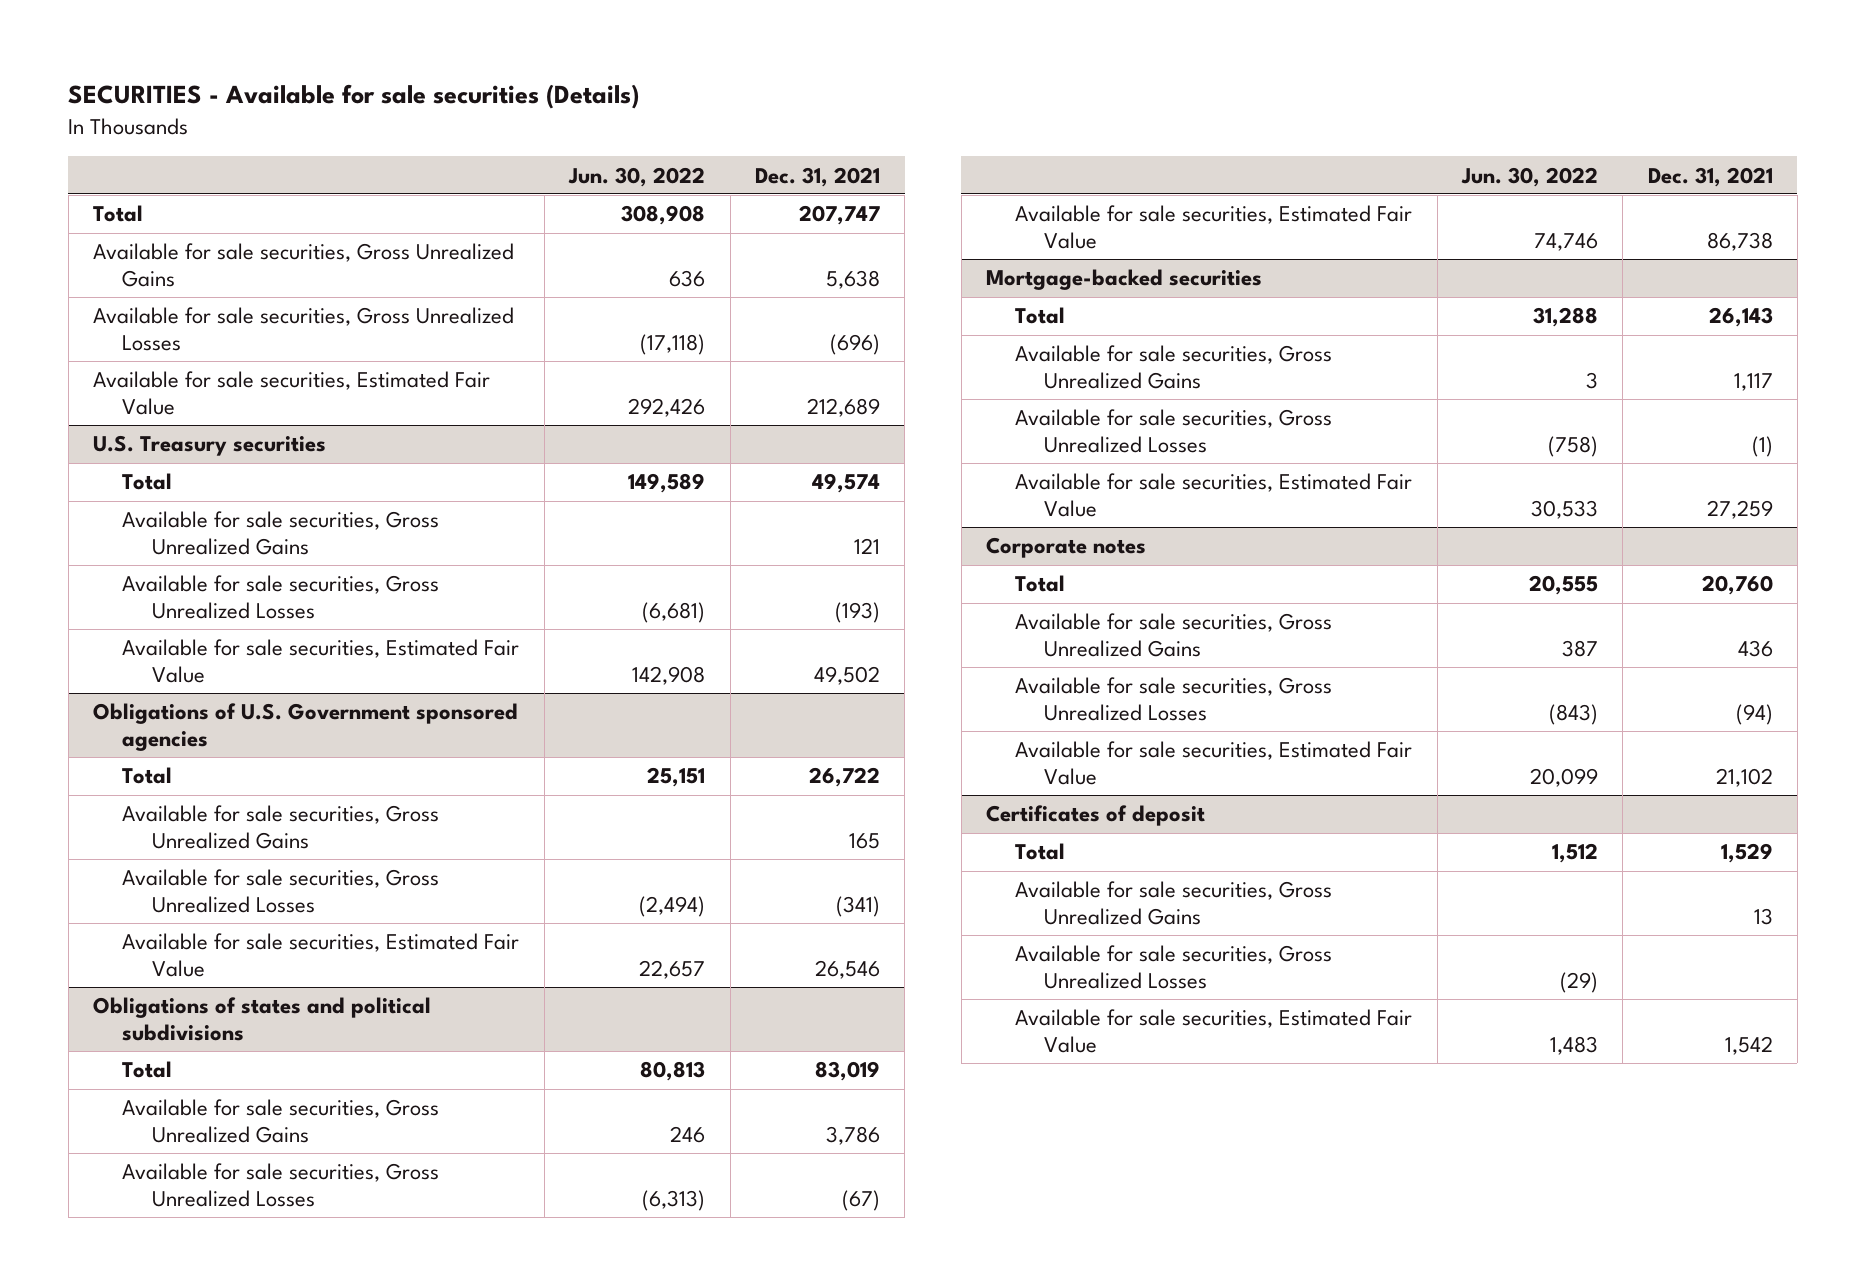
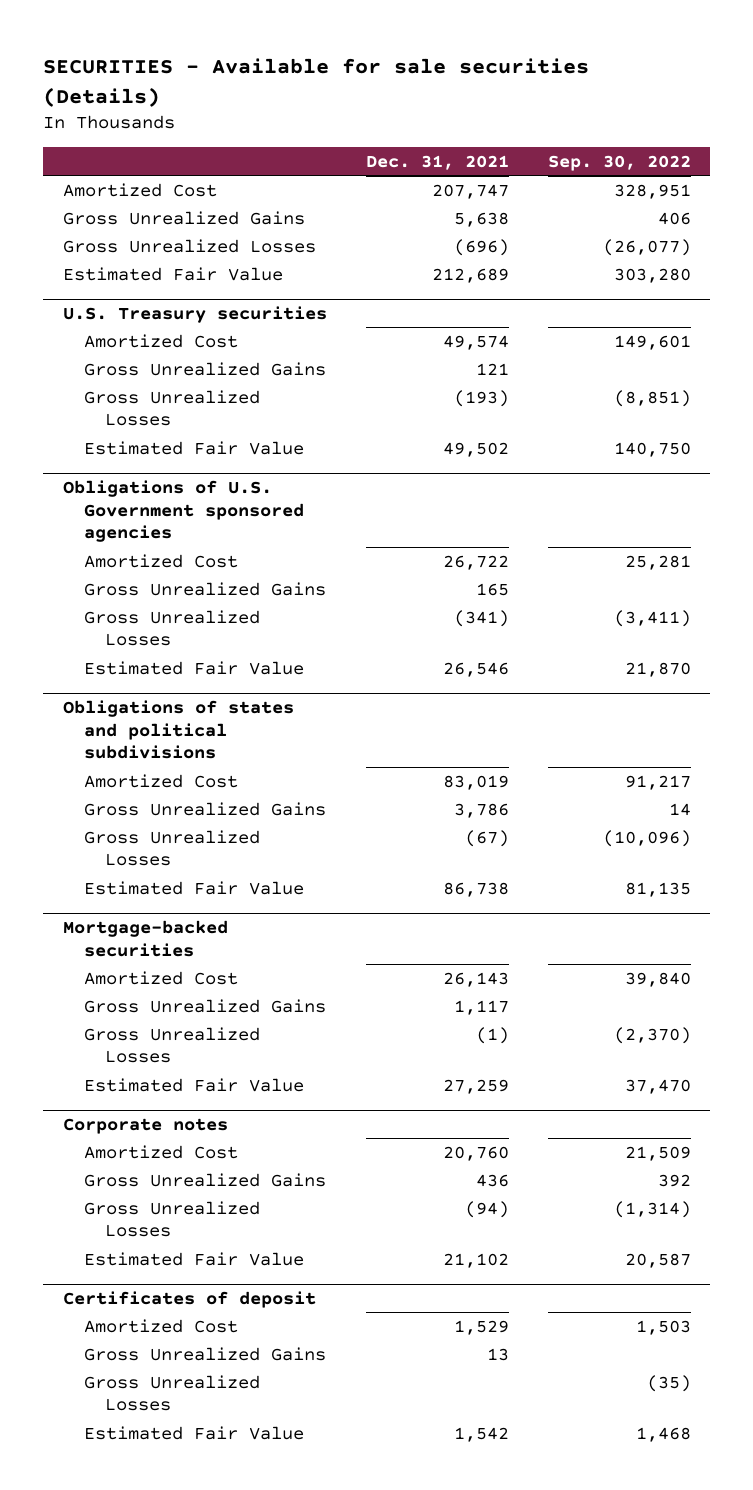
[568,166,706,187] Jun. 30, 2022 -> none
none -> [547,154,691,171] Sep. 30, 2022
[93,205,144,223] Total -> [62,182,217,197] Amortized Cost
[93,243,515,287] Available for sale securities, Gross Unrealized Gains -> [62,210,305,225] Gross Unrealized Gains
[93,307,515,351] Available for sale securities, Gross Unrealized Losses -> [62,238,316,253] Gross Unrealized Losses
[93,371,491,415] Available for sale securities, Estimated Fair Value -> [62,266,283,281] Estimated Fair Value
[122,473,173,491] Total -> [83,333,238,348] Amortized Cost
[122,511,440,555] Available for sale securities, Gross Unrealized Gains -> [83,361,326,376] Gross Unrealized Gains
[122,575,440,619] Available for sale securities, Gross Unrealized Losses -> [83,389,260,427] Gross Unrealized Losses
[122,639,520,683] Available for sale securities, Estimated Fair Value -> [83,440,304,455] Estimated Fair Value
[122,767,173,785] Total -> [83,553,238,568] Amortized Cost
[122,805,440,849] Available for sale securities, Gross Unrealized Gains -> [83,581,326,596] Gross Unrealized Gains
[122,869,440,913] Available for sale securities, Gross Unrealized Losses -> [83,609,260,647] Gross Unrealized Losses
[122,933,520,977] Available for sale securities, Estimated Fair Value -> [83,660,304,675] Estimated Fair Value
[122,1061,173,1079] Total -> [83,773,238,788] Amortized Cost
[122,1099,440,1143] Available for sale securities, Gross Unrealized Gains -> [83,801,326,816] Gross Unrealized Gains
[122,1163,440,1207] Available for sale securities, Gross Unrealized Losses -> [83,829,260,867] Gross Unrealized Losses
[1015,205,1413,249] Available for sale securities, Estimated Fair Value -> [83,880,304,895] Estimated Fair Value
[1015,307,1066,325] Total -> [83,970,238,985] Amortized Cost
[1015,345,1333,389] Available for sale securities, Gross Unrealized Gains -> [83,998,326,1013] Gross Unrealized Gains
[1015,409,1333,453] Available for sale securities, Gross Unrealized Losses -> [83,1026,260,1064] Gross Unrealized Losses
[1015,473,1413,517] Available for sale securities, Estimated Fair Value -> [83,1077,304,1092] Estimated Fair Value
[1015,575,1066,593] Total -> [83,1144,238,1159] Amortized Cost
[1015,613,1333,657] Available for sale securities, Gross Unrealized Gains -> [83,1172,326,1187] Gross Unrealized Gains
[1015,677,1333,721] Available for sale securities, Gross Unrealized Losses -> [83,1200,260,1238] Gross Unrealized Losses
[1015,741,1413,785] Available for sale securities, Estimated Fair Value -> [83,1251,304,1266] Estimated Fair Value
[1015,843,1066,861] Total -> [83,1318,238,1333] Amortized Cost
[1015,881,1333,925] Available for sale securities, Gross Unrealized Gains -> [83,1346,326,1361] Gross Unrealized Gains
[1015,945,1333,989] Available for sale securities, Gross Unrealized Losses -> [83,1374,260,1412] Gross Unrealized Losses
[1015,1009,1413,1053] Available for sale securities, Estimated Fair Value -> [83,1425,304,1440] Estimated Fair Value

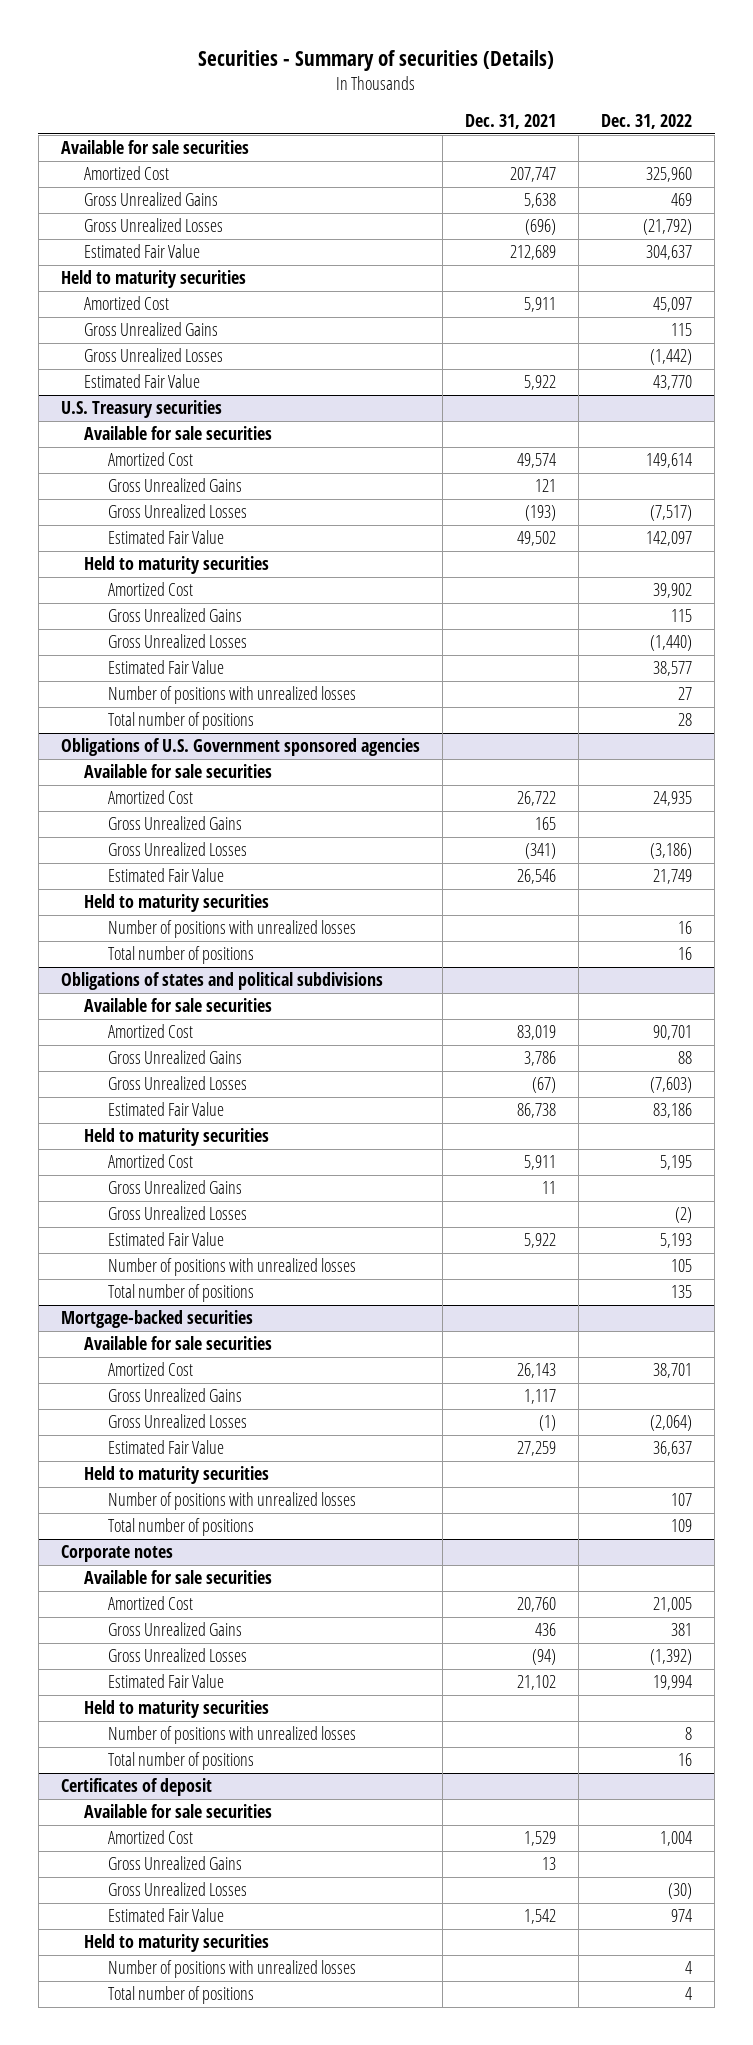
[43,58,590,107] SECURITIES - Available for sale securities (Details) -> [198,49,555,71] Securities - Summary of securities (Details)
[547,154,691,171] Sep. 30, 2022 -> none
none -> [601,113,693,129] Dec. 31, 2022
none -> [60,140,249,155] Available for sale securities
none -> [60,270,246,289] Held to maturity securities
none -> [84,296,170,311] Amortized Cost
none -> [84,322,219,337] Gross Unrealized Gains
none -> [84,348,224,363] Gross Unrealized Losses
none -> [84,374,201,389] Estimated Fair Value
none -> [84,426,273,441] Available for sale securities
none -> [84,556,270,575] Held to maturity securities
none -> [107,582,193,597] Amortized Cost
none -> [107,608,242,623] Gross Unrealized Gains
none -> [107,634,247,649] Gross Unrealized Losses
none -> [107,660,224,675] Estimated Fair Value
none -> [107,686,356,705] Number of positions with unrealized losses
none -> [107,712,254,731] Total number of positions
none -> [84,764,273,779] Available for sale securities
none -> [84,894,270,913] Held to maturity securities
none -> [107,920,356,939] Number of positions with unrealized losses
none -> [107,946,254,965] Total number of positions
none -> [84,998,273,1013] Available for sale securities
none -> [84,1128,270,1147] Held to maturity securities
none -> [107,1154,193,1169] Amortized Cost
none -> [107,1180,242,1195] Gross Unrealized Gains
none -> [107,1206,247,1221] Gross Unrealized Losses
none -> [107,1232,224,1247] Estimated Fair Value
none -> [107,1258,356,1277] Number of positions with unrealized losses
none -> [107,1284,254,1303] Total number of positions
none -> [84,1336,273,1351] Available for sale securities
none -> [84,1466,270,1485] Held to maturity securities
none -> [107,1492,356,1511] Number of positions with unrealized losses
none -> [107,1518,254,1537] Total number of positions
none -> [84,1570,273,1585] Available for sale securities
none -> [84,1700,270,1719] Held to maturity securities
none -> [107,1726,356,1745] Number of positions with unrealized losses
none -> [107,1752,254,1771] Total number of positions
none -> [84,1804,273,1819] Available for sale securities
none -> [84,1934,270,1953] Held to maturity securities
none -> [107,1960,356,1979] Number of positions with unrealized losses
none -> [107,1986,254,2005] Total number of positions

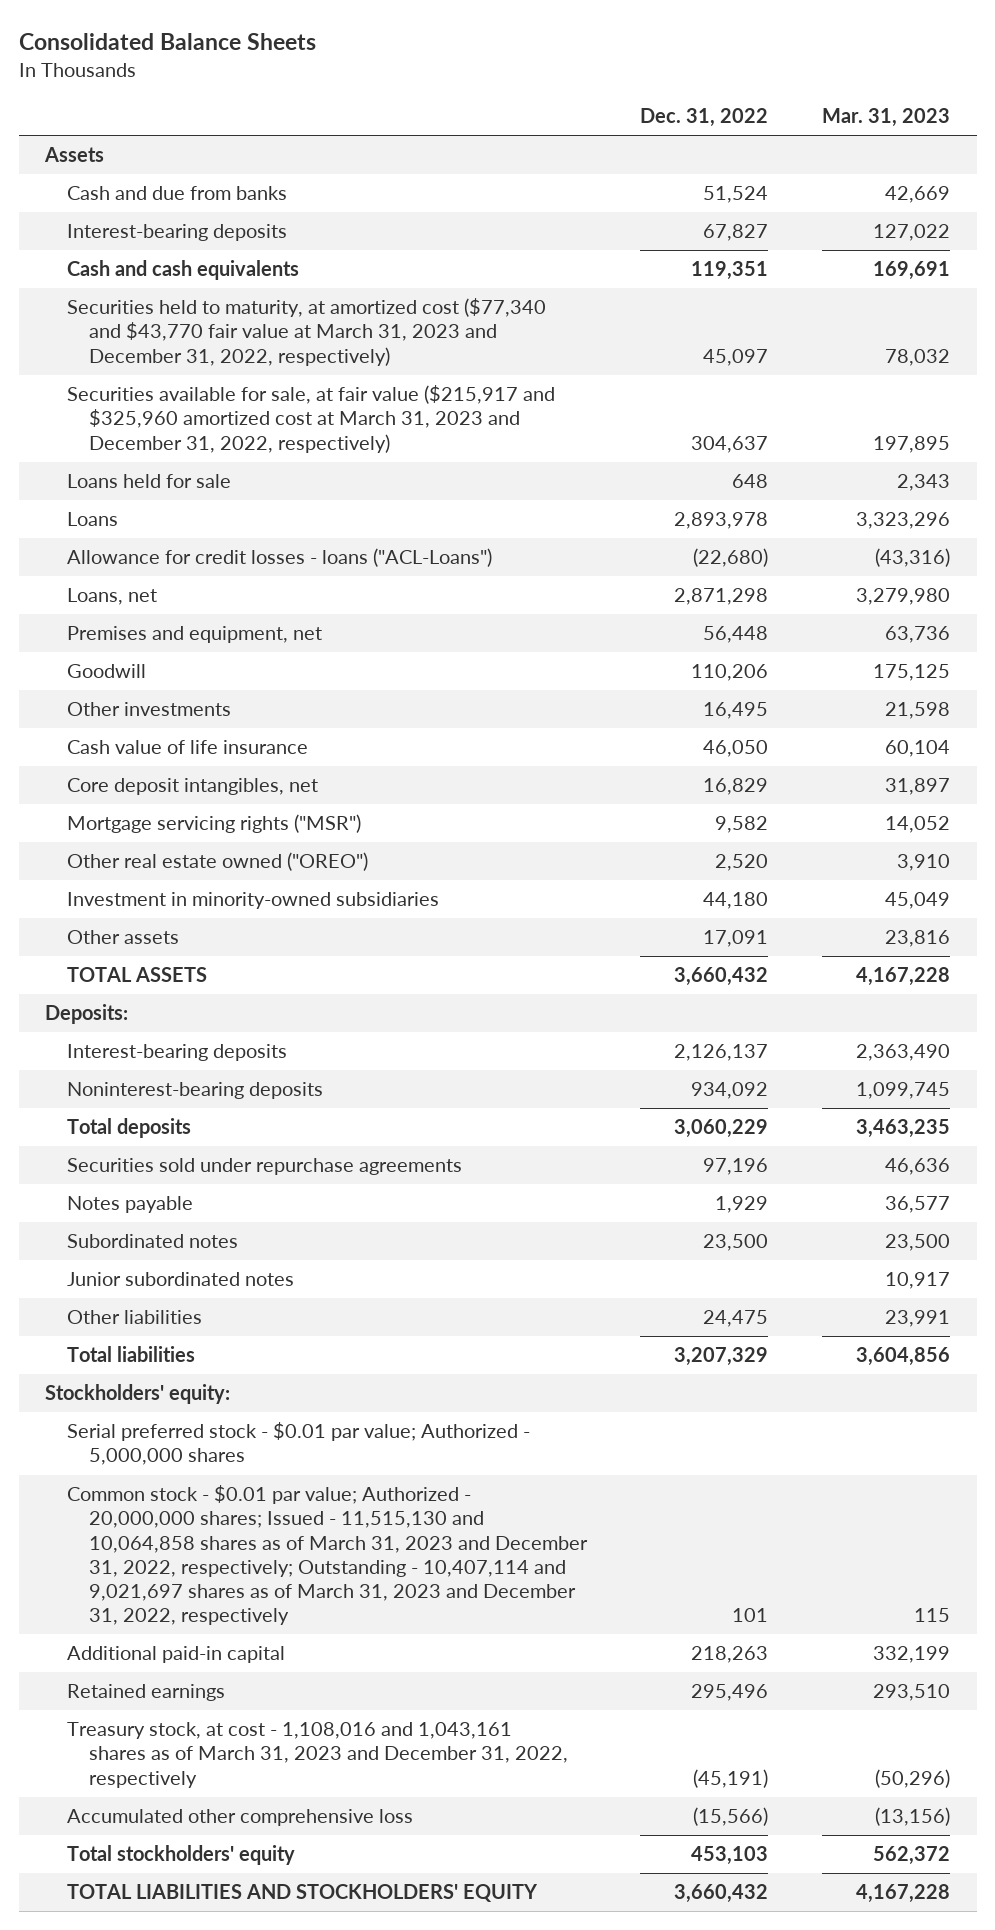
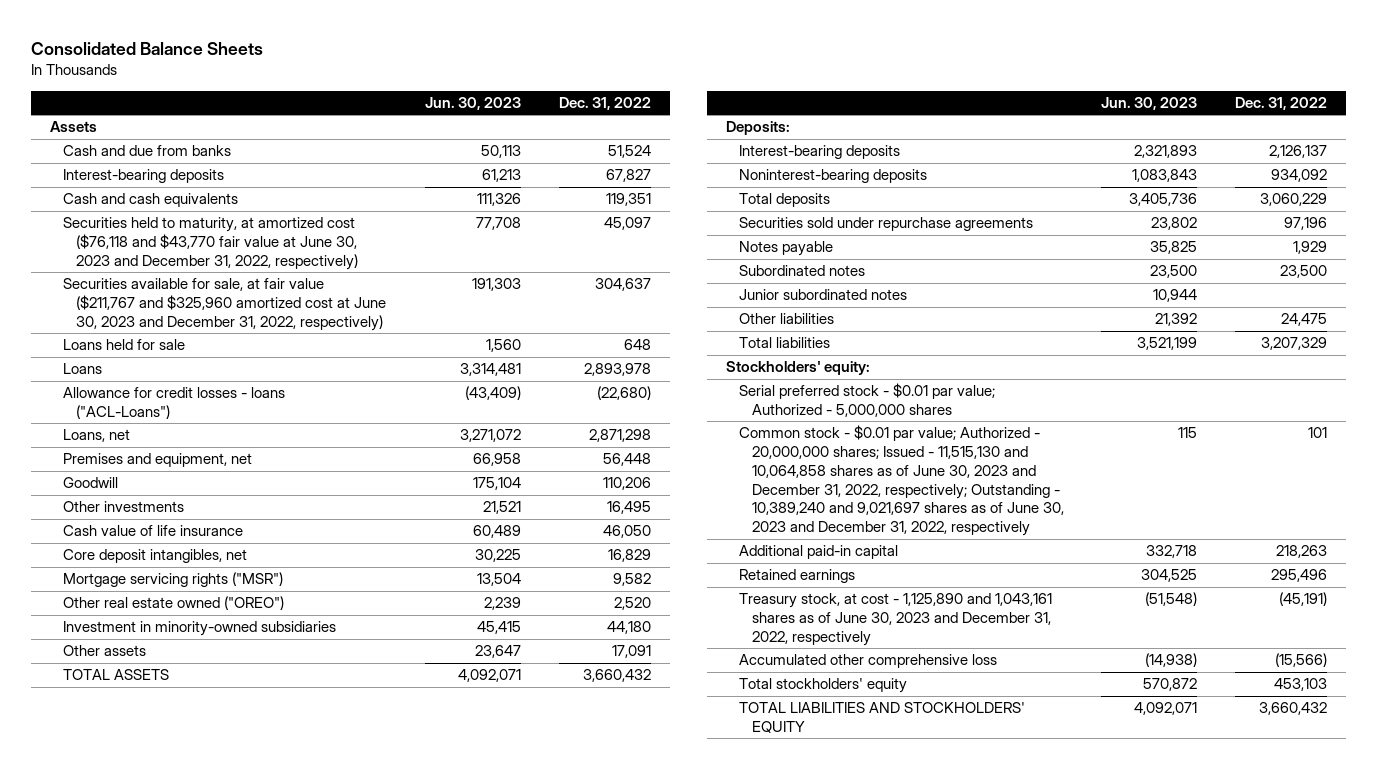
[821,108,950,128] Mar. 31, 2023 -> none
none -> [425,96,522,110] Jun. 30, 2023
[67,298,547,366] Securities held to maturity, at amortized cost ($77,340 and $43,770 fair value at March 31, 2023 and December 31, 2022, respectively) -> [63,217,358,270] Securities held to maturity, at amortized cost ($76,118 and $43,770 fair value at June 30, 2023 and December 31, 2022, respectively)
[67,385,556,453] Securities available for sale, at fair value ($215,917 and $325,960 amortized cost at March 31, 2023 and December 31, 2022, respectively) -> [63,278,386,331] Securities available for sale, at fair value ($211,767 and $325,960 amortized cost at June 30, 2023 and December 31, 2022, respectively)
[67,1485,588,1625] Common stock - $0.01 par value; Authorized - 20,000,000 shares; Issued - 11,515,130 and 10,064,858 shares as of March 31, 2023 and December 31, 2022, respectively; Outstanding - 10,407,114 and 9,021,697 shares as of March 31, 2023 and December 31, 2022, respectively -> [739,425,1064,537] Common stock - $0.01 par value; Authorized - 20,000,000 shares; Issued - 11,515,130 and 10,064,858 shares as of June 30, 2023 and December 31, 2022, respectively; Outstanding - 10,389,240 and 9,021,697 shares as of June 30, 2023 and December 31, 2022, respectively
[67,1722,568,1788] Treasury stock, at cost - 1,108,016 and 1,043,161 shares as of March 31, 2023 and December 31, 2022, respectively -> [739,593,1053,646] Treasury stock, at cost - 1,125,890 and 1,043,161 shares as of June 30, 2023 and December 31, 2022, respectively

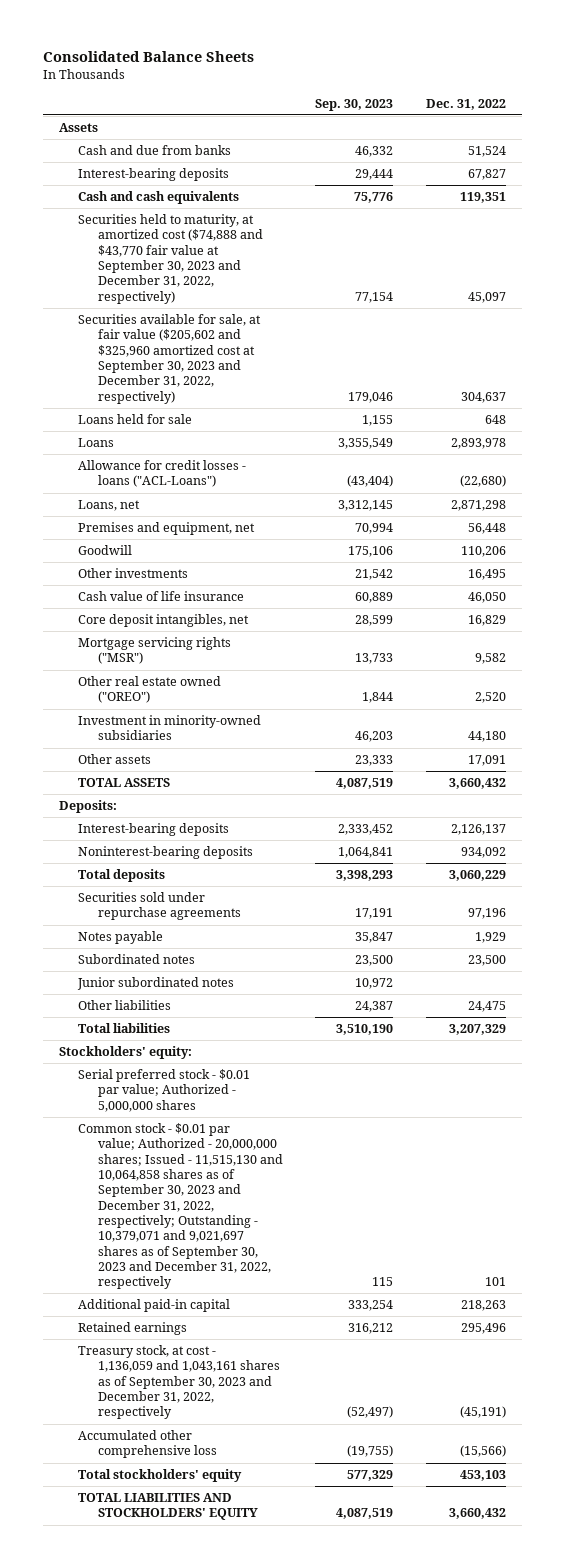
[425,96,522,110] Jun. 30, 2023 -> none
none -> [315,98,394,111] Sep. 30, 2023
[63,217,358,270] Securities held to maturity, at amortized cost ($76,118 and $43,770 fair value at June 30, 2023 and December 31, 2022, respectively) -> [78,214,263,304] Securities held to maturity, at amortized cost ($74,888 and $43,770 fair value at September 30, 2023 and December 31, 2022, respectively)
[63,278,386,331] Securities available for sale, at fair value ($211,767 and $325,960 amortized cost at June 30, 2023 and December 31, 2022, respectively) -> [78,314,262,404] Securities available for sale, at fair value ($205,602 and $325,960 amortized cost at September 30, 2023 and December 31, 2022, respectively)
[739,425,1064,537] Common stock - $0.01 par value; Authorized - 20,000,000 shares; Issued - 11,515,130 and 10,064,858 shares as of June 30, 2023 and December 31, 2022, respectively; Outstanding - 10,389,240 and 9,021,697 shares as of June 30, 2023 and December 31, 2022, respectively -> [78,1123,283,1290] Common stock - $0.01 par value; Authorized - 20,000,000 shares; Issued - 11,515,130 and 10,064,858 shares as of September 30, 2023 and December 31, 2022, respectively; Outstanding - 10,379,071 and 9,021,697 shares as of September 30, 2023 and December 31, 2022, respectively
[739,593,1053,646] Treasury stock, at cost - 1,125,890 and 1,043,161 shares as of June 30, 2023 and December 31, 2022, respectively -> [78,1345,280,1420] Treasury stock, at cost - 1,136,059 and 1,043,161 shares as of September 30, 2023 and December 31, 2022, respectively

